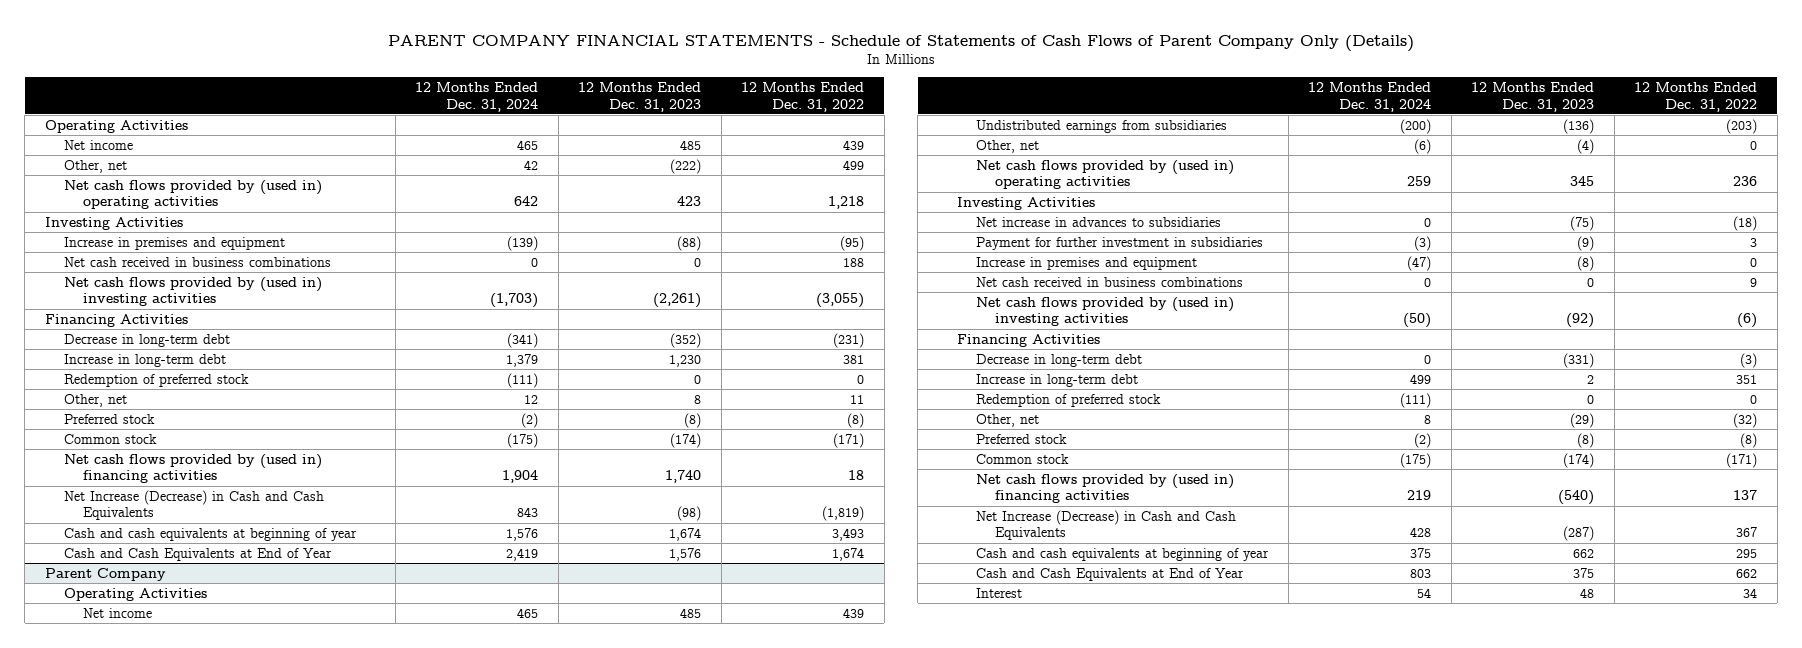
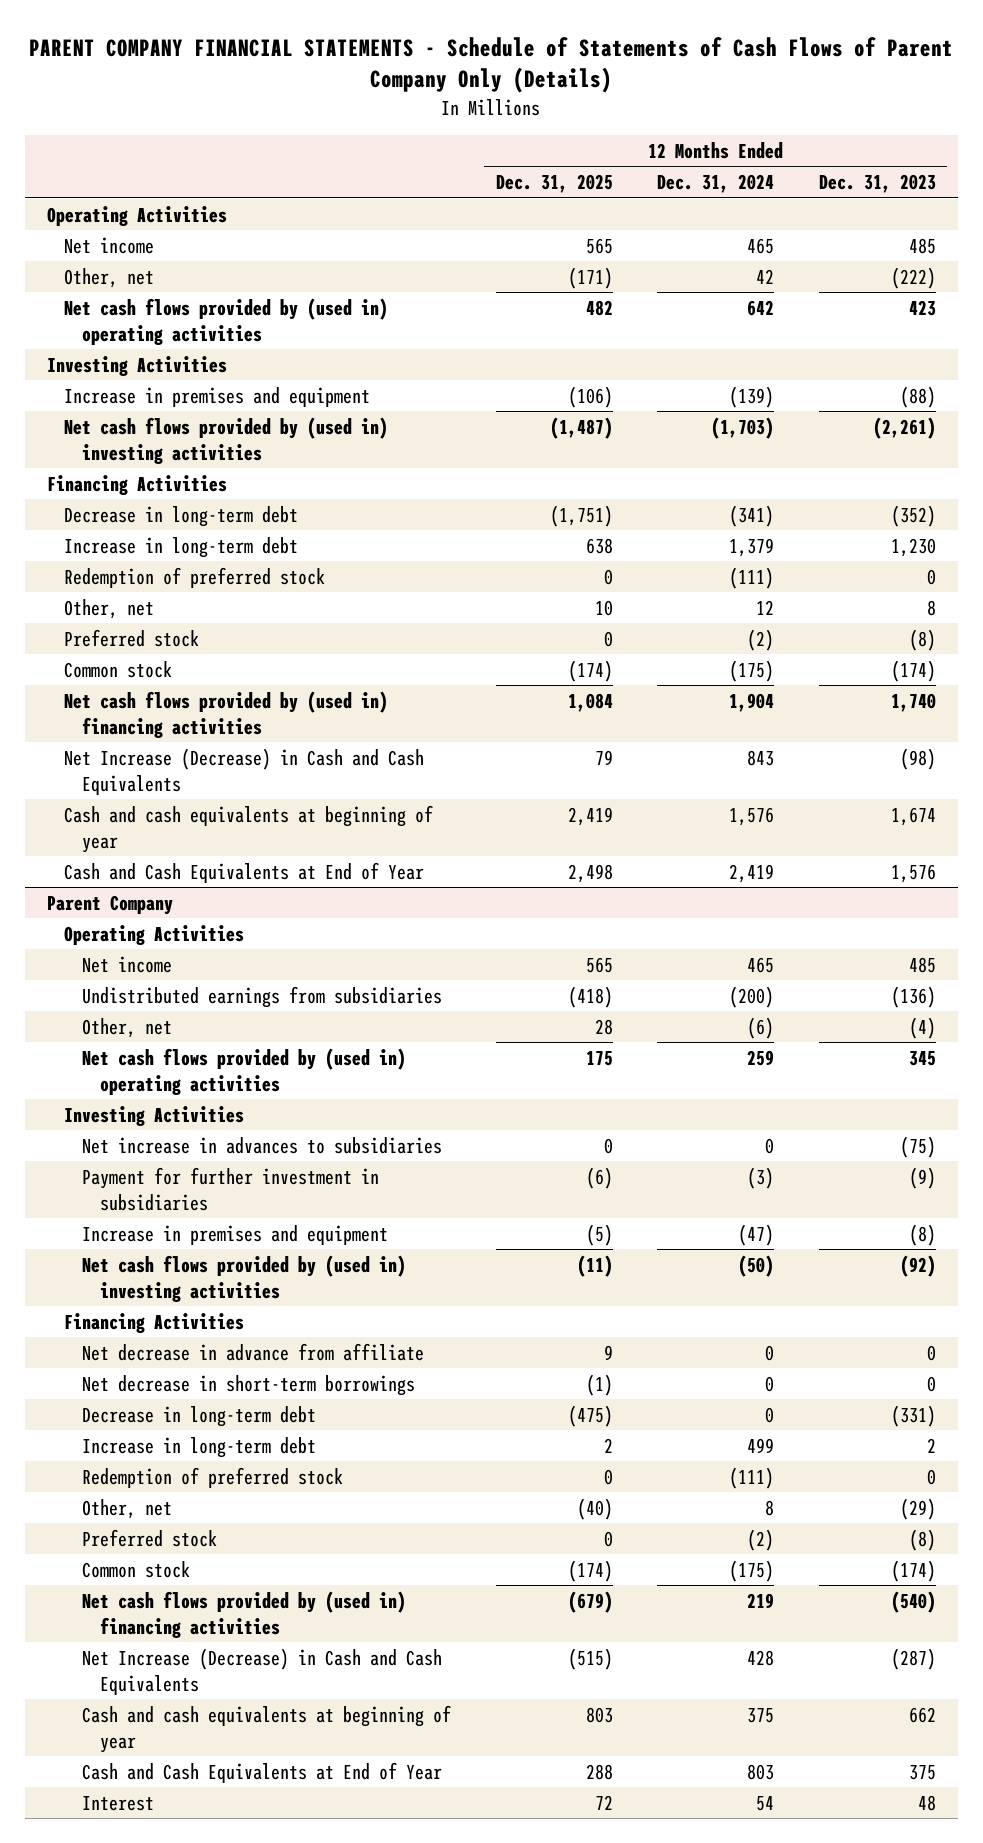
[741,82,865,112] 12 Months Ended Dec. 31, 2022 -> none
none -> [495,174,613,194] Dec. 31, 2025
[63,256,331,267] Net cash received in business combinations -> none
[976,276,1244,287] Net cash received in business combinations -> none
none -> [82,1342,425,1361] Net decrease in advance from affiliate
none -> [82,1374,416,1396] Net decrease in short-term borrowings

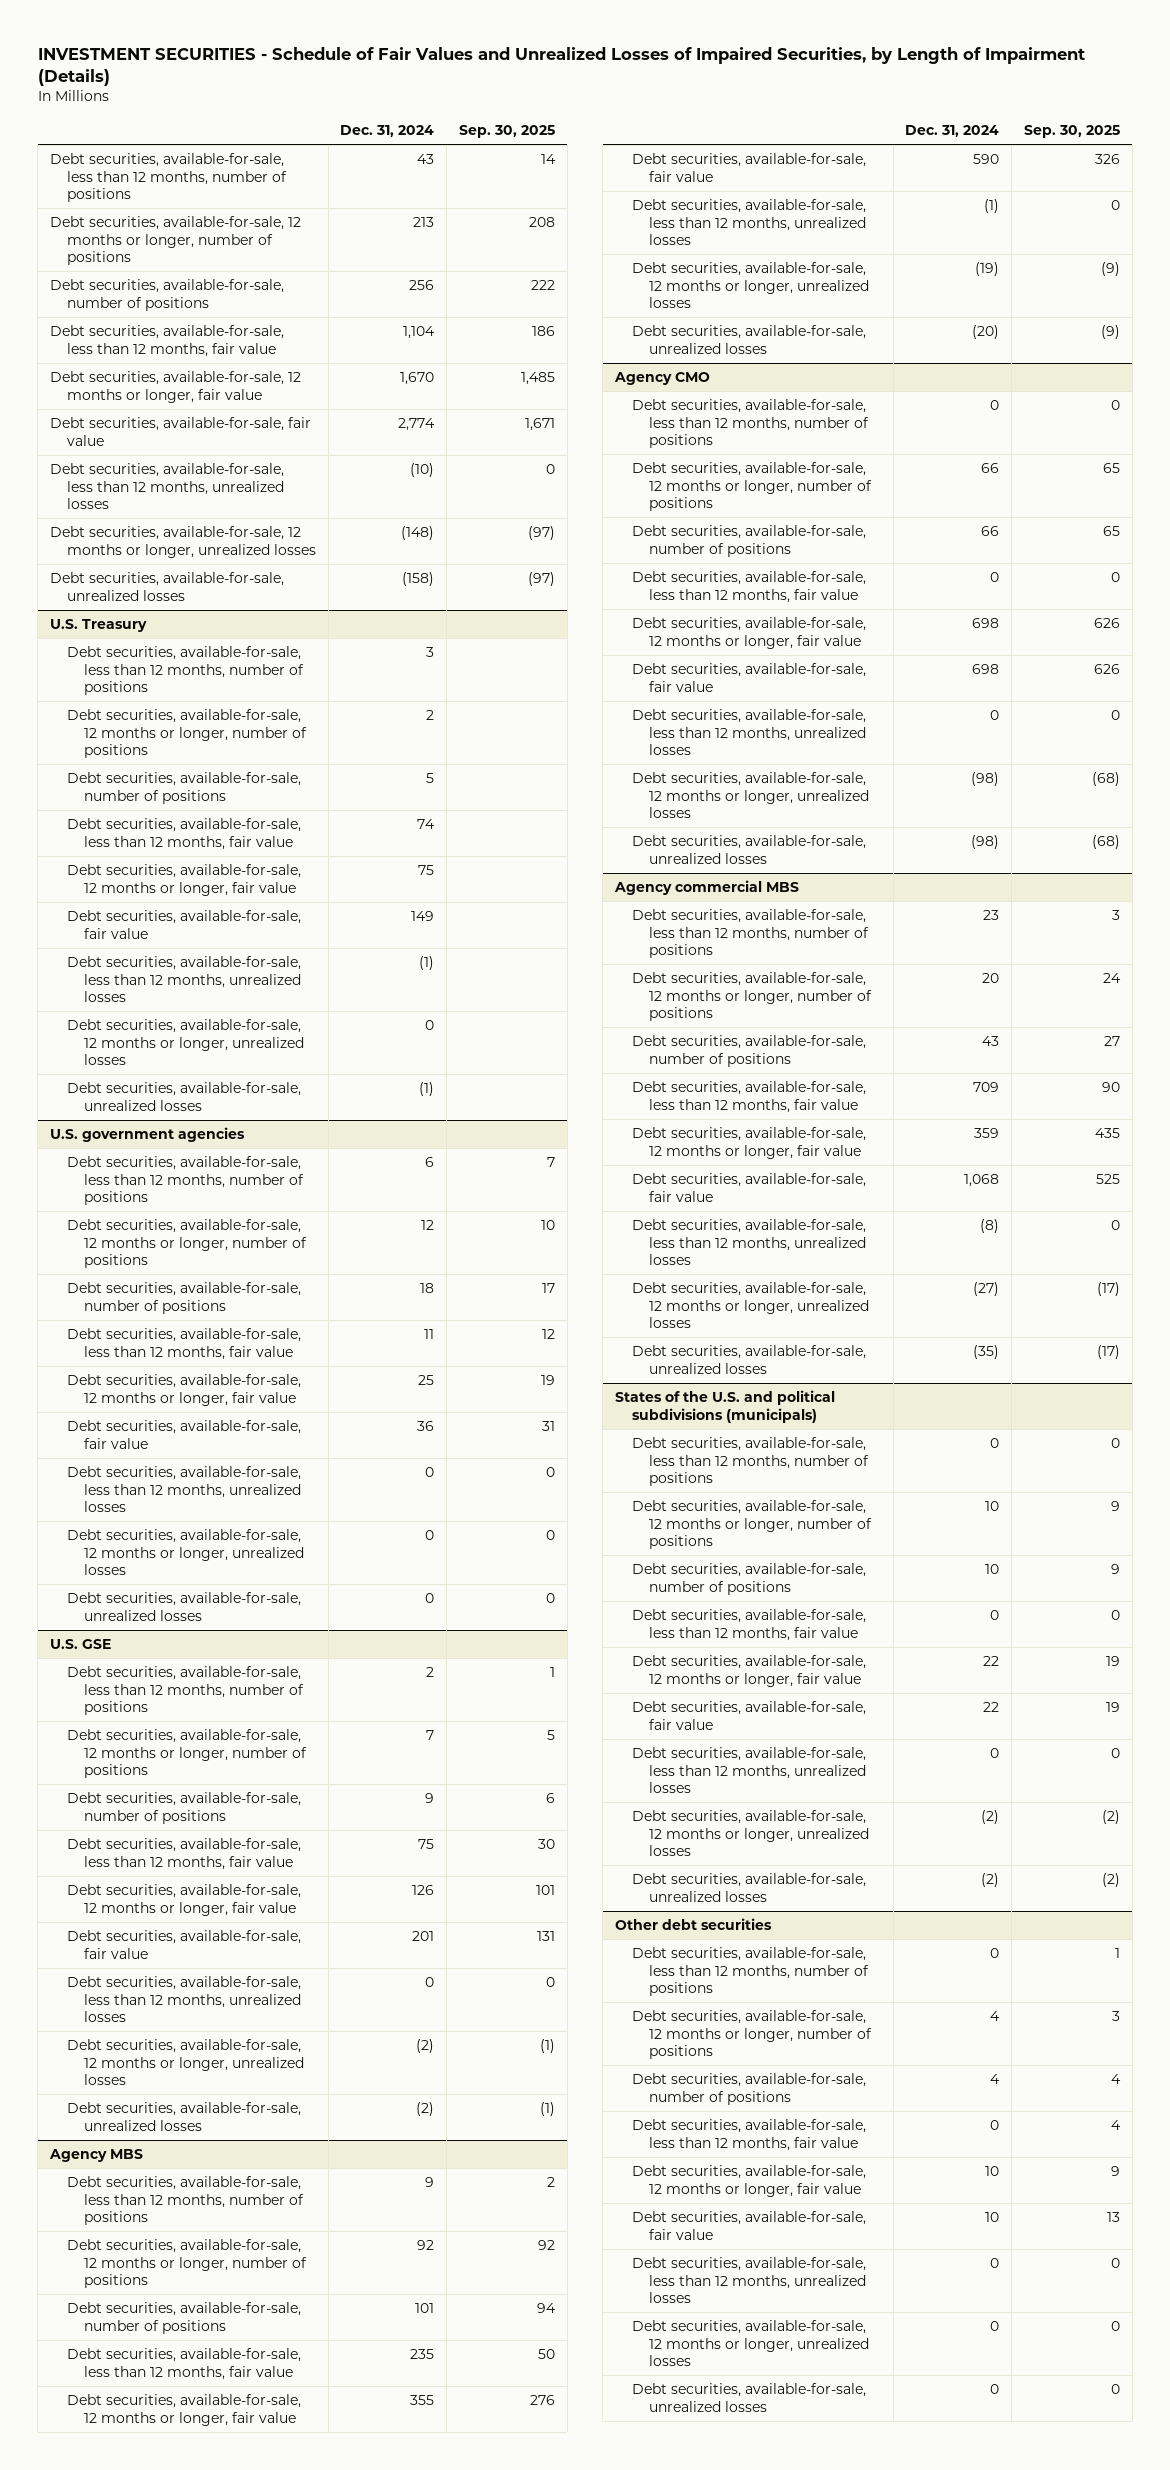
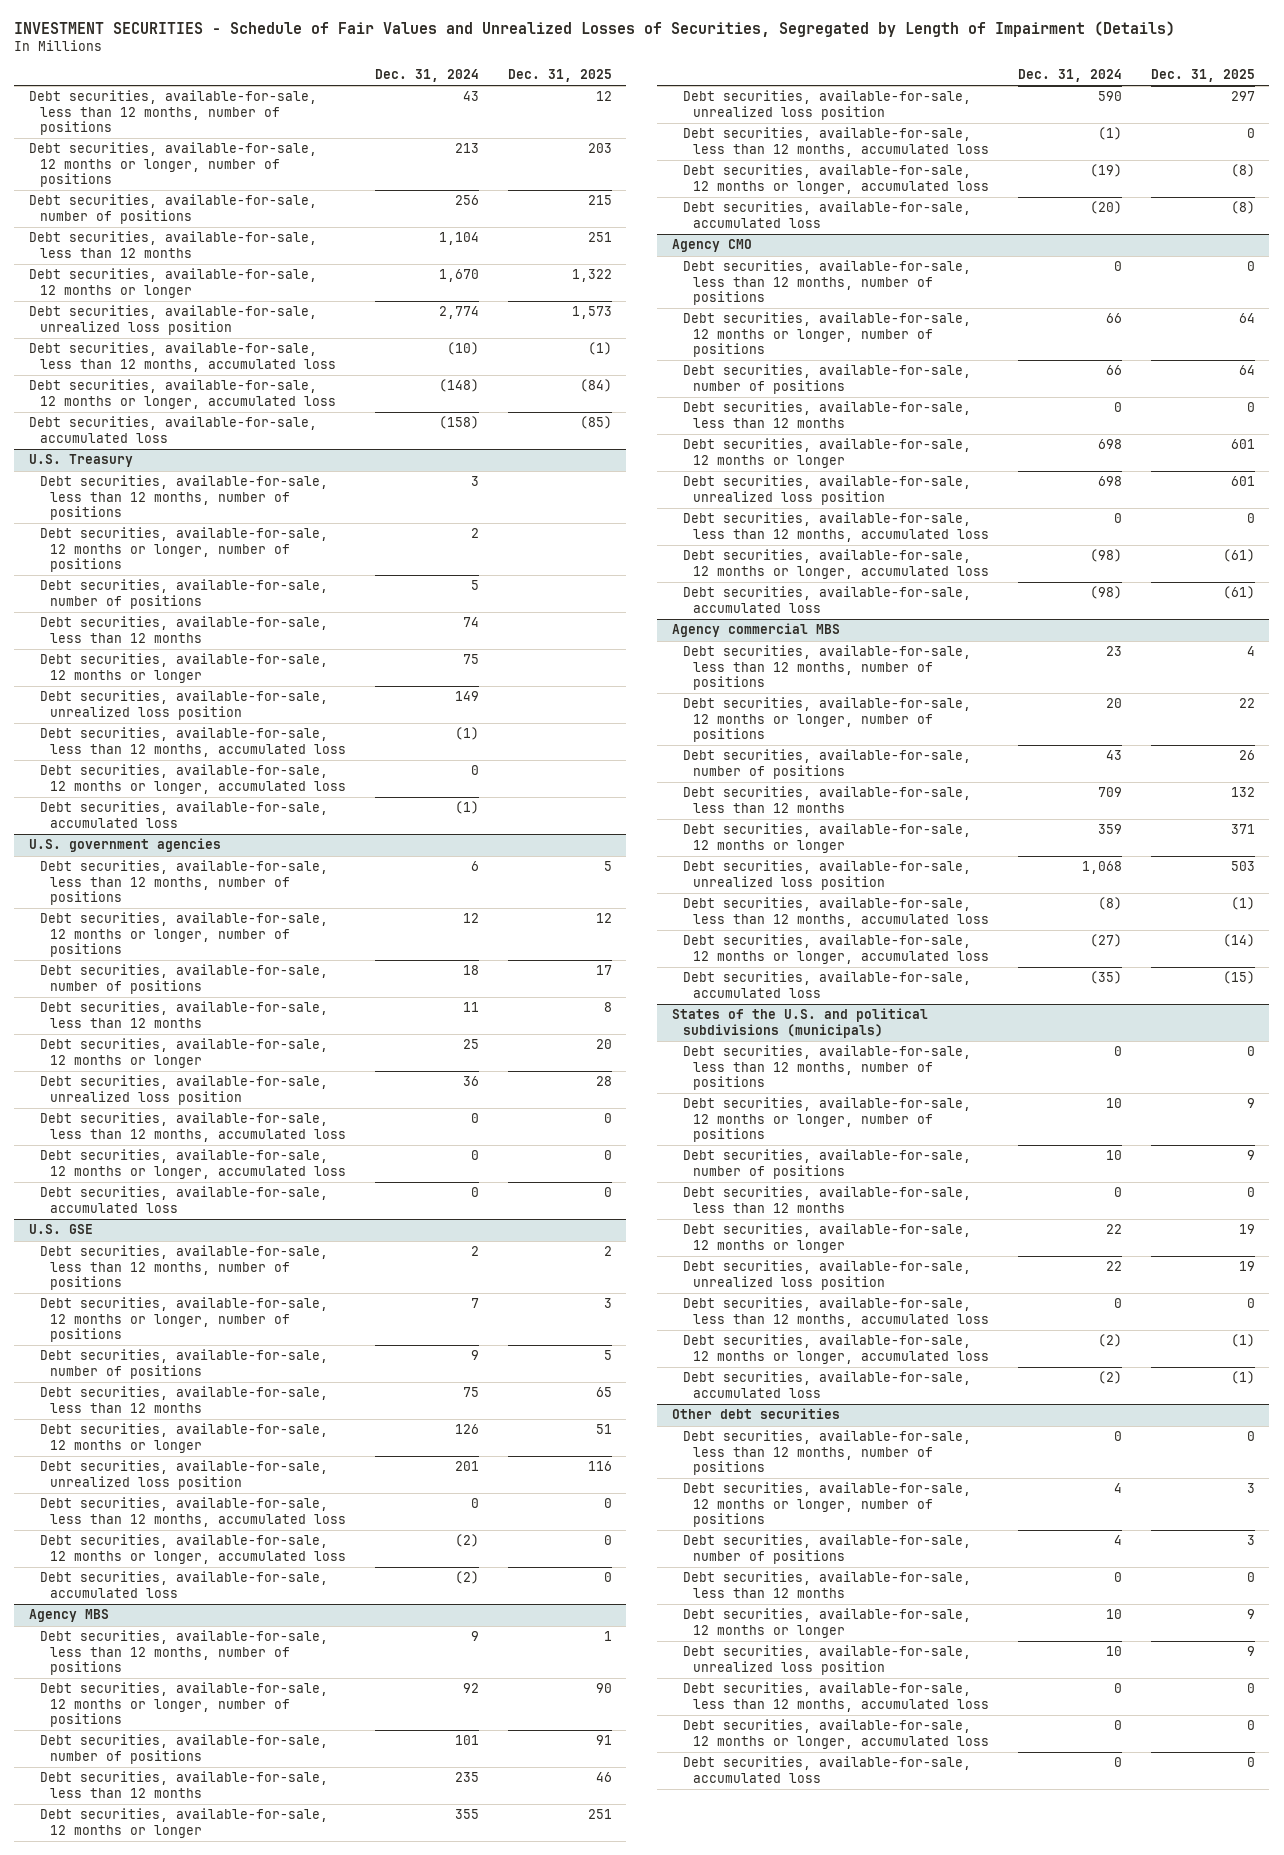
[37,47,1085,87] INVESTMENT SECURITIES - Schedule of Fair Values and Unrealized Losses of Impaired Securities, by Length of Impairment (Details) -> [14,20,1176,37] INVESTMENT SECURITIES - Schedule of Fair Values and Unrealized Losses of Securities, Segregated by Length of Impairment (Details)
[458,124,555,138] Sep. 30, 2025 -> none
none -> [507,68,612,82] Dec. 31, 2025
[50,325,285,357] Debt securities, available-for-sale, less than 12 months, fair value -> [28,231,317,258] Debt securities, available-for-sale, less than 12 months
[50,371,302,403] Debt securities, available-for-sale, 12 months or longer, fair value -> [28,268,317,298] Debt securities, available-for-sale, 12 months or longer
[50,417,312,446] Debt securities, available-for-sale, fair value -> [28,305,317,335] Debt securities, available-for-sale, unrealized loss position
[50,463,285,509] Debt securities, available-for-sale, less than 12 months, unrealized losses -> [28,342,336,372] Debt securities, available-for-sale, less than 12 months, accumulated loss
[50,526,317,558] Debt securities, available-for-sale, 12 months or longer, unrealized losses -> [28,379,336,409] Debt securities, available-for-sale, 12 months or longer, accumulated loss
[50,572,285,601] Debt securities, available-for-sale, unrealized losses -> [28,416,317,443] Debt securities, available-for-sale, accumulated loss
[67,818,302,850] Debt securities, available-for-sale, less than 12 months, fair value -> [39,616,328,643] Debt securities, available-for-sale, less than 12 months
[67,864,302,896] Debt securities, available-for-sale, 12 months or longer, fair value -> [39,653,328,683] Debt securities, available-for-sale, 12 months or longer
[67,910,302,939] Debt securities, available-for-sale, fair value -> [39,690,328,720] Debt securities, available-for-sale, unrealized loss position
[67,956,302,1002] Debt securities, available-for-sale, less than 12 months, unrealized losses -> [39,727,347,757] Debt securities, available-for-sale, less than 12 months, accumulated loss
[67,1019,304,1065] Debt securities, available-for-sale, 12 months or longer, unrealized losses -> [39,764,347,794] Debt securities, available-for-sale, 12 months or longer, accumulated loss
[67,1082,302,1111] Debt securities, available-for-sale, unrealized losses -> [39,801,328,828] Debt securities, available-for-sale, accumulated loss
[67,1328,302,1360] Debt securities, available-for-sale, less than 12 months, fair value -> [39,1001,328,1028] Debt securities, available-for-sale, less than 12 months
[67,1374,302,1406] Debt securities, available-for-sale, 12 months or longer, fair value -> [39,1038,328,1068] Debt securities, available-for-sale, 12 months or longer
[67,1420,302,1449] Debt securities, available-for-sale, fair value -> [39,1075,328,1105] Debt securities, available-for-sale, unrealized loss position
[67,1466,302,1512] Debt securities, available-for-sale, less than 12 months, unrealized losses -> [39,1112,347,1142] Debt securities, available-for-sale, less than 12 months, accumulated loss
[67,1529,304,1575] Debt securities, available-for-sale, 12 months or longer, unrealized losses -> [39,1149,347,1179] Debt securities, available-for-sale, 12 months or longer, accumulated loss
[67,1592,302,1621] Debt securities, available-for-sale, unrealized losses -> [39,1186,328,1213] Debt securities, available-for-sale, accumulated loss
[67,1838,302,1870] Debt securities, available-for-sale, less than 12 months, fair value -> [39,1386,328,1413] Debt securities, available-for-sale, less than 12 months
[67,1884,302,1916] Debt securities, available-for-sale, 12 months or longer, fair value -> [39,1423,328,1453] Debt securities, available-for-sale, 12 months or longer
[67,1930,302,1959] Debt securities, available-for-sale, fair value -> [39,1460,328,1490] Debt securities, available-for-sale, unrealized loss position
[67,1976,302,2022] Debt securities, available-for-sale, less than 12 months, unrealized losses -> [39,1497,347,1527] Debt securities, available-for-sale, less than 12 months, accumulated loss
[67,2039,304,2085] Debt securities, available-for-sale, 12 months or longer, unrealized losses -> [39,1534,347,1564] Debt securities, available-for-sale, 12 months or longer, accumulated loss
[67,2102,302,2131] Debt securities, available-for-sale, unrealized losses -> [39,1571,328,1598] Debt securities, available-for-sale, accumulated loss
[67,2348,302,2380] Debt securities, available-for-sale, less than 12 months, fair value -> [39,1771,328,1798] Debt securities, available-for-sale, less than 12 months
[67,2394,302,2426] Debt securities, available-for-sale, 12 months or longer, fair value -> [39,1808,328,1838] Debt securities, available-for-sale, 12 months or longer
[631,153,866,182] Debt securities, available-for-sale, fair value -> [682,90,971,120] Debt securities, available-for-sale, unrealized loss position
[631,199,866,245] Debt securities, available-for-sale, less than 12 months, unrealized losses -> [682,127,990,157] Debt securities, available-for-sale, less than 12 months, accumulated loss
[631,262,869,308] Debt securities, available-for-sale, 12 months or longer, unrealized losses -> [682,164,990,194] Debt securities, available-for-sale, 12 months or longer, accumulated loss
[631,325,866,354] Debt securities, available-for-sale, unrealized losses -> [682,201,971,228] Debt securities, available-for-sale, accumulated loss
[631,571,866,603] Debt securities, available-for-sale, less than 12 months, fair value -> [682,401,971,428] Debt securities, available-for-sale, less than 12 months
[631,617,866,649] Debt securities, available-for-sale, 12 months or longer, fair value -> [682,438,971,468] Debt securities, available-for-sale, 12 months or longer
[631,663,866,692] Debt securities, available-for-sale, fair value -> [682,475,971,505] Debt securities, available-for-sale, unrealized loss position
[631,709,866,755] Debt securities, available-for-sale, less than 12 months, unrealized losses -> [682,512,990,542] Debt securities, available-for-sale, less than 12 months, accumulated loss
[631,772,869,818] Debt securities, available-for-sale, 12 months or longer, unrealized losses -> [682,549,990,579] Debt securities, available-for-sale, 12 months or longer, accumulated loss
[631,835,866,864] Debt securities, available-for-sale, unrealized losses -> [682,586,971,613] Debt securities, available-for-sale, accumulated loss
[631,1081,866,1113] Debt securities, available-for-sale, less than 12 months, fair value -> [682,786,971,813] Debt securities, available-for-sale, less than 12 months
[631,1127,866,1159] Debt securities, available-for-sale, 12 months or longer, fair value -> [682,823,971,853] Debt securities, available-for-sale, 12 months or longer
[631,1173,866,1202] Debt securities, available-for-sale, fair value -> [682,860,971,890] Debt securities, available-for-sale, unrealized loss position
[631,1219,866,1265] Debt securities, available-for-sale, less than 12 months, unrealized losses -> [682,897,990,927] Debt securities, available-for-sale, less than 12 months, accumulated loss
[631,1282,869,1328] Debt securities, available-for-sale, 12 months or longer, unrealized losses -> [682,934,990,964] Debt securities, available-for-sale, 12 months or longer, accumulated loss
[631,1345,866,1374] Debt securities, available-for-sale, unrealized losses -> [682,971,971,998] Debt securities, available-for-sale, accumulated loss
[631,1609,866,1641] Debt securities, available-for-sale, less than 12 months, fair value -> [682,1186,971,1213] Debt securities, available-for-sale, less than 12 months
[631,1655,866,1687] Debt securities, available-for-sale, 12 months or longer, fair value -> [682,1223,971,1253] Debt securities, available-for-sale, 12 months or longer
[631,1701,866,1730] Debt securities, available-for-sale, fair value -> [682,1260,971,1290] Debt securities, available-for-sale, unrealized loss position
[631,1747,866,1793] Debt securities, available-for-sale, less than 12 months, unrealized losses -> [682,1297,990,1327] Debt securities, available-for-sale, less than 12 months, accumulated loss
[631,1810,869,1856] Debt securities, available-for-sale, 12 months or longer, unrealized losses -> [682,1334,990,1364] Debt securities, available-for-sale, 12 months or longer, accumulated loss
[631,1873,866,1902] Debt securities, available-for-sale, unrealized losses -> [682,1371,971,1398] Debt securities, available-for-sale, accumulated loss
[631,2119,866,2151] Debt securities, available-for-sale, less than 12 months, fair value -> [682,1571,971,1598] Debt securities, available-for-sale, less than 12 months
[631,2165,866,2197] Debt securities, available-for-sale, 12 months or longer, fair value -> [682,1608,971,1638] Debt securities, available-for-sale, 12 months or longer
[631,2211,866,2240] Debt securities, available-for-sale, fair value -> [682,1645,971,1675] Debt securities, available-for-sale, unrealized loss position
[631,2257,866,2303] Debt securities, available-for-sale, less than 12 months, unrealized losses -> [682,1682,990,1712] Debt securities, available-for-sale, less than 12 months, accumulated loss
[631,2320,869,2366] Debt securities, available-for-sale, 12 months or longer, unrealized losses -> [682,1719,990,1749] Debt securities, available-for-sale, 12 months or longer, accumulated loss
[631,2383,866,2412] Debt securities, available-for-sale, unrealized losses -> [682,1756,971,1783] Debt securities, available-for-sale, accumulated loss

